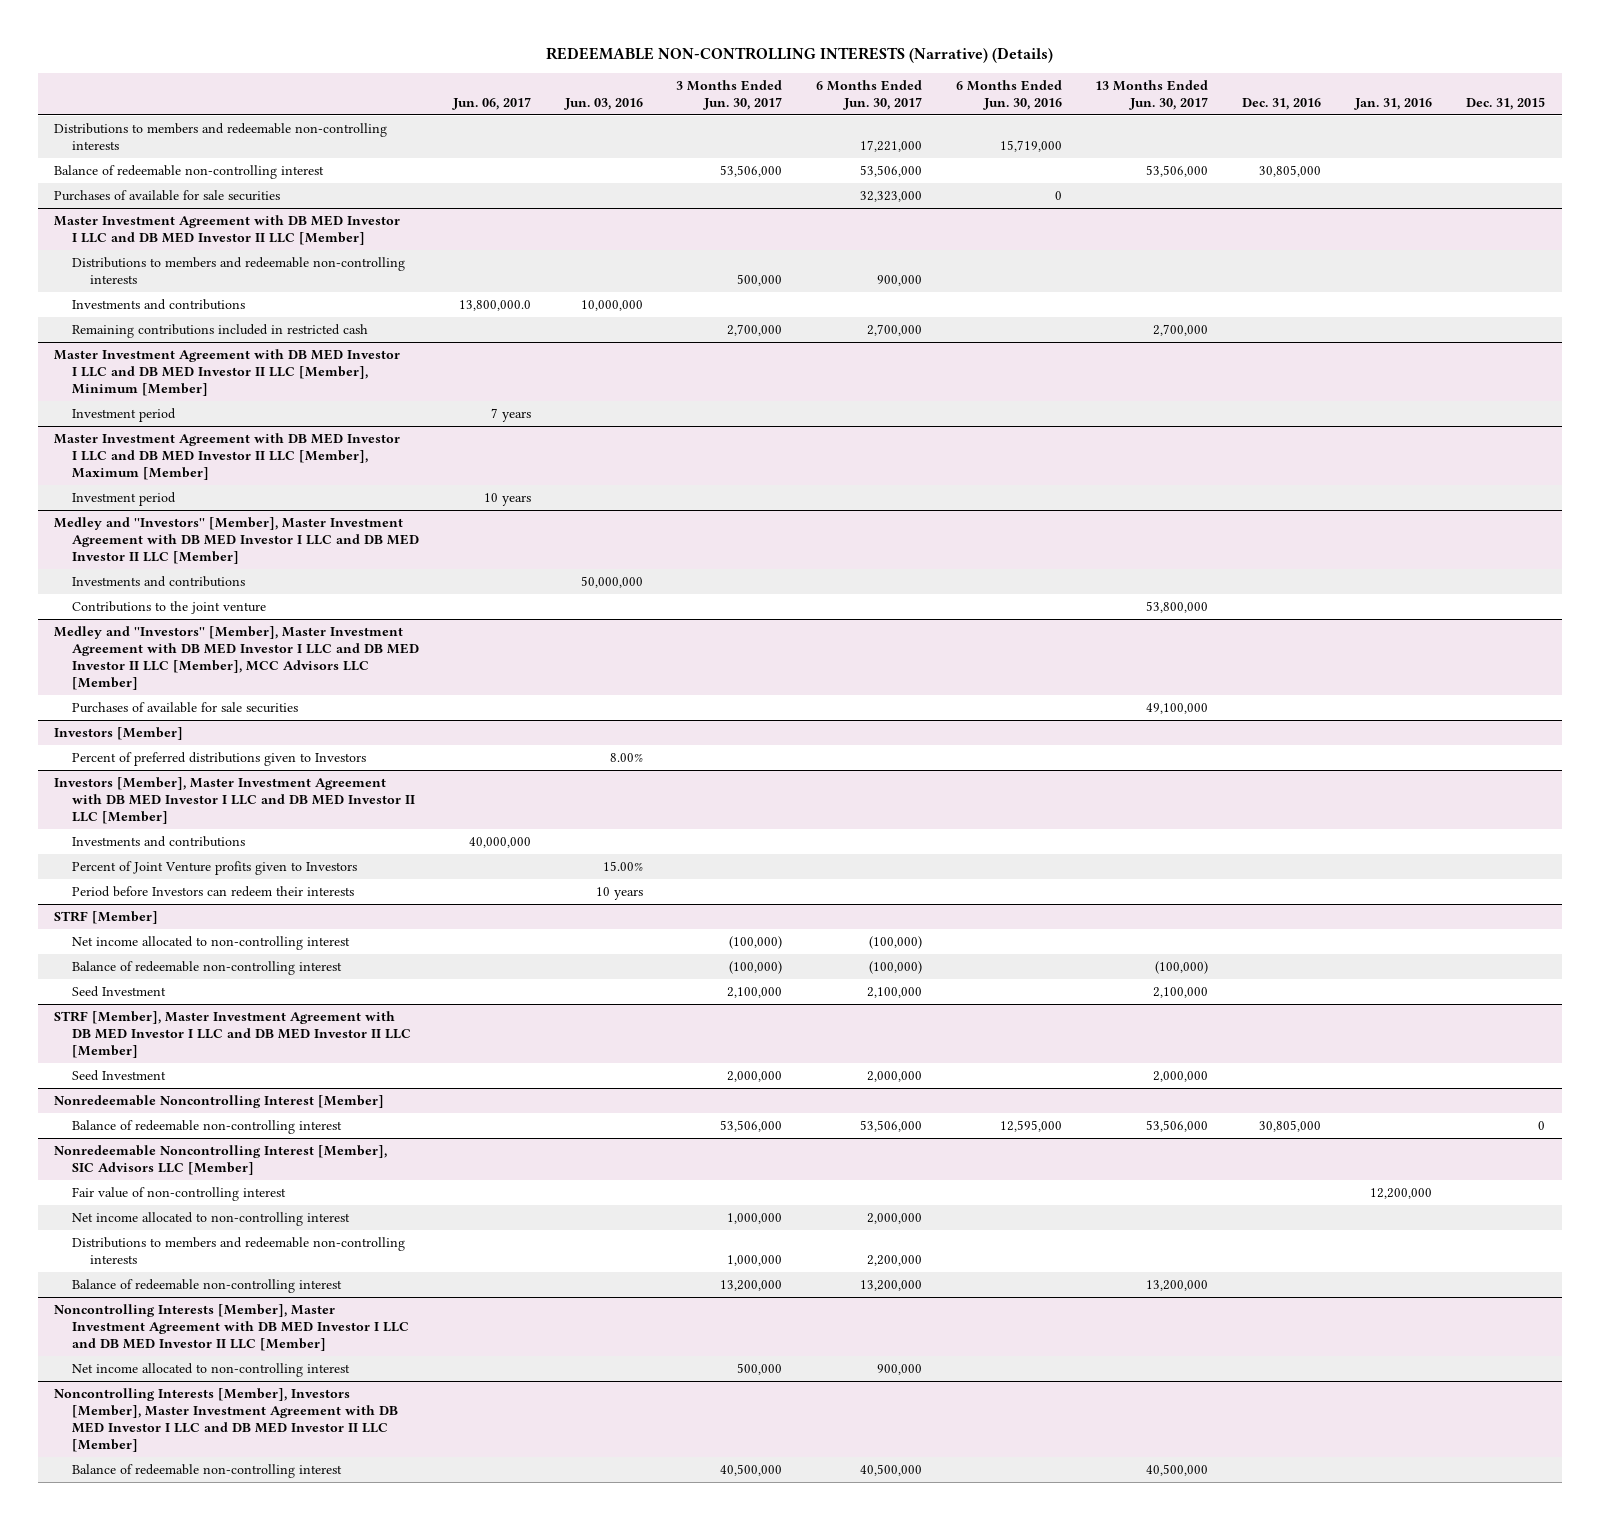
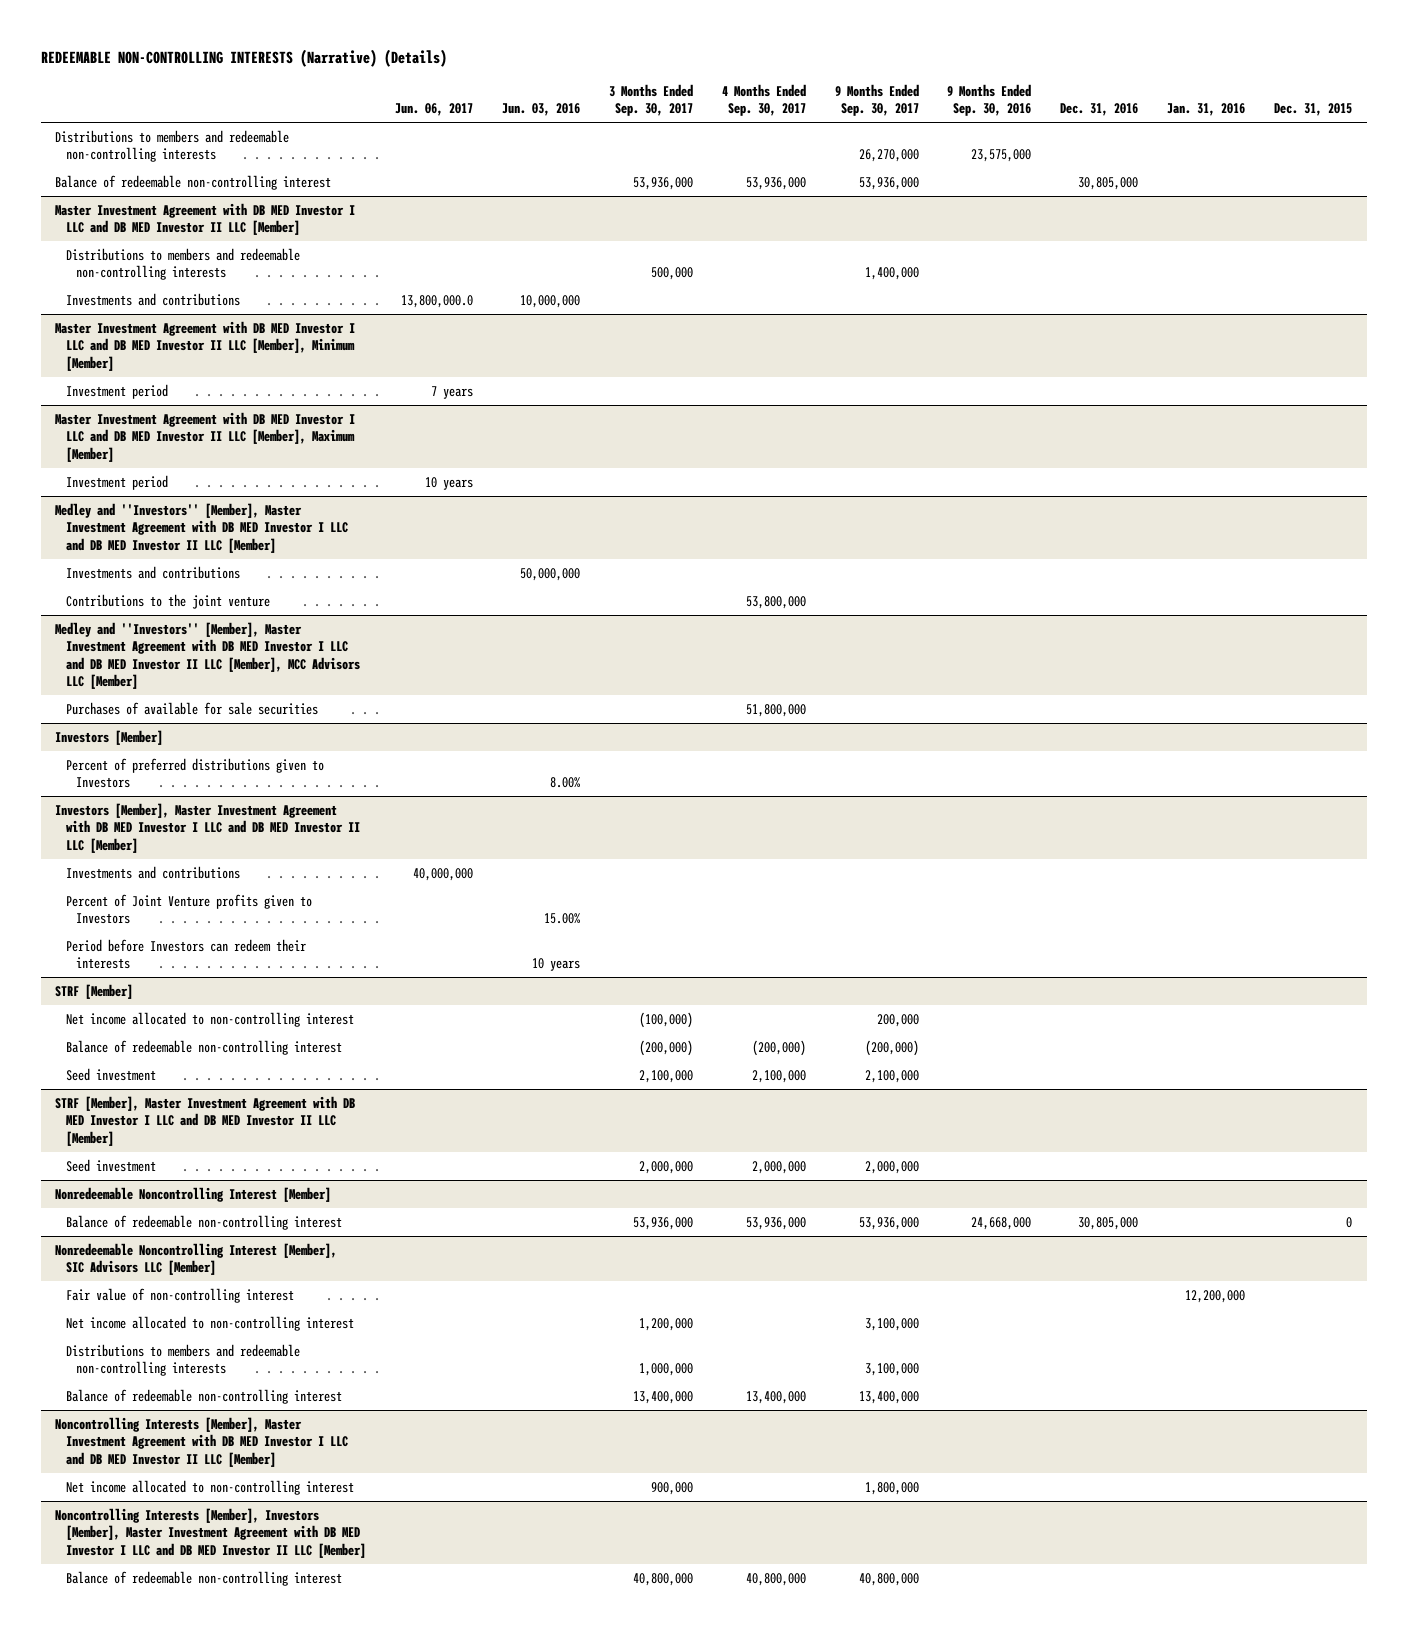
[676,79,783,110] 3 Months Ended Jun. 30, 2017 -> none
[816,79,923,110] 6 Months Ended Jun. 30, 2017 -> none
[955,79,1062,110] 6 Months Ended Jun. 30, 2016 -> none
[1095,79,1209,110] 13 Months Ended Jun. 30, 2017 -> none
none -> [608,83,693,117] 3 Months Ended Sep. 30, 2017
none -> [721,83,806,117] 4 Months Ended Sep. 30, 2017
none -> [834,83,919,117] 9 Months Ended Sep. 30, 2017
none -> [947,83,1032,117] 9 Months Ended Sep. 30, 2016
[54,189,281,201] Purchases of available for sale securities -> none
[72,323,369,338] Remaining contributions included in restricted cash -> none
[72,985,167,997] Seed Investment -> [65,1067,156,1081] Seed investment
[72,1069,167,1081] Seed Investment -> [65,1158,156,1172] Seed investment

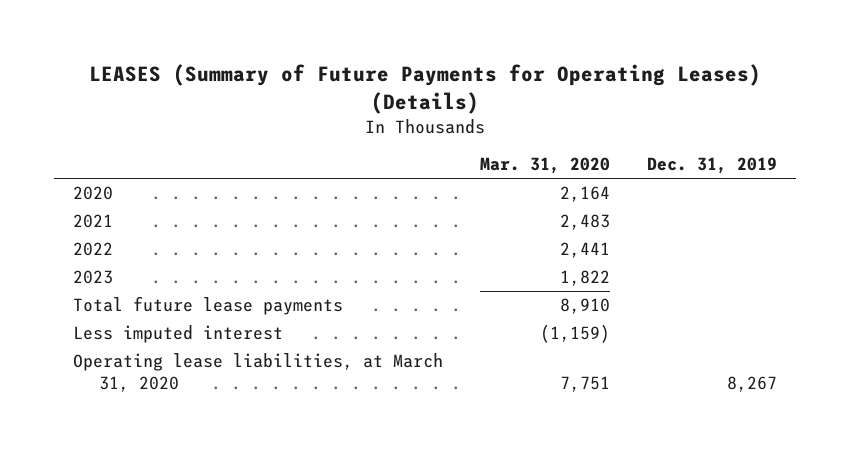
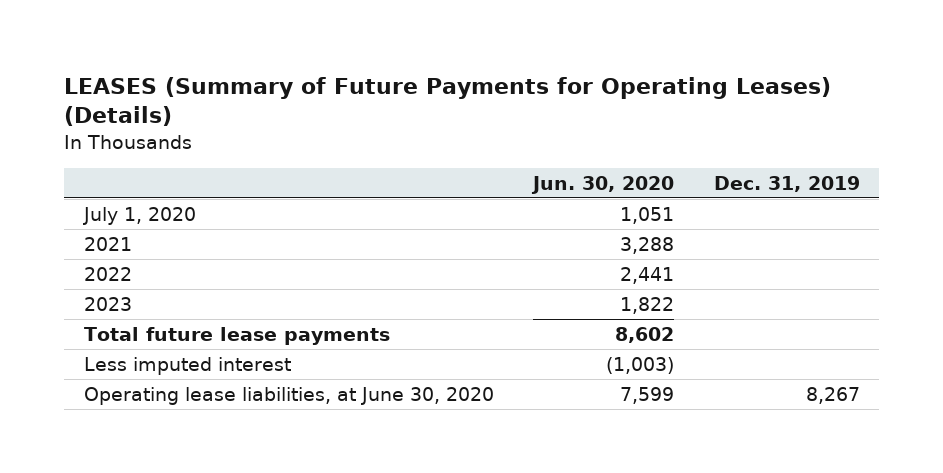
[479,157,610,175] Mar. 31, 2020 -> none
none -> [531,175,675,194] Jun. 30, 2020
[72,186,113,201] 2020 -> none
none -> [82,206,196,225] July 1, 2020
[72,353,443,392] Operating lease liabilities, at March 31, 2020 -> [83,386,494,405] Operating lease liabilities, at June 30, 2020

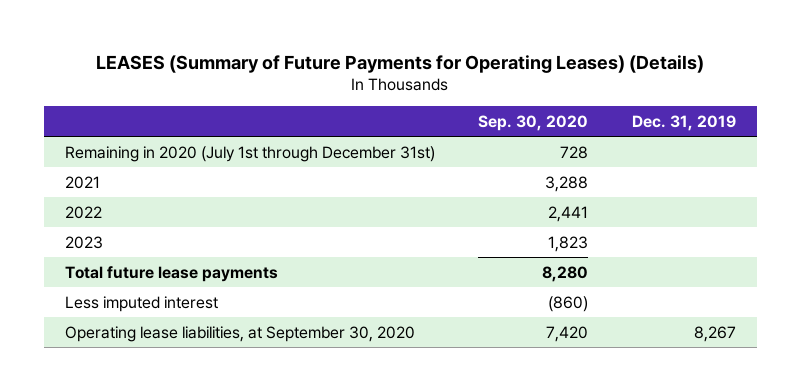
[531,175,675,194] Jun. 30, 2020 -> none
none -> [478,114,589,131] Sep. 30, 2020
[82,206,196,225] July 1, 2020 -> [65,145,436,162] Remaining in 2020 (July 1st through December 31st)
[83,386,494,405] Operating lease liabilities, at June 30, 2020 -> [65,325,416,342] Operating lease liabilities, at September 30, 2020

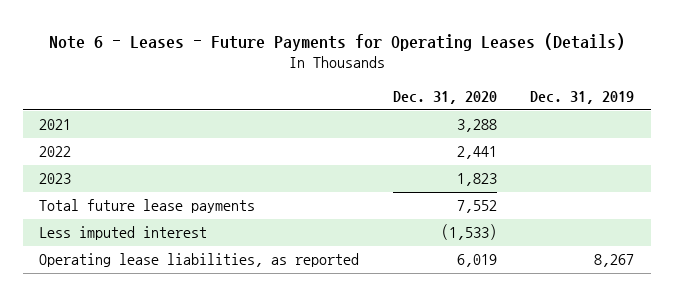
[96,54,705,73] LEASES (Summary of Future Payments for Operating Leases) (Details) -> [48,32,625,51] Note 6 - Leases - Future Payments for Operating Leases (Details)
[478,114,589,131] Sep. 30, 2020 -> none
none -> [392,91,497,105] Dec. 31, 2020
[65,145,436,162] Remaining in 2020 (July 1st through December 31st) -> none
[65,325,416,342] Operating lease liabilities, at September 30, 2020 -> [39,253,360,268] Operating lease liabilities, as reported

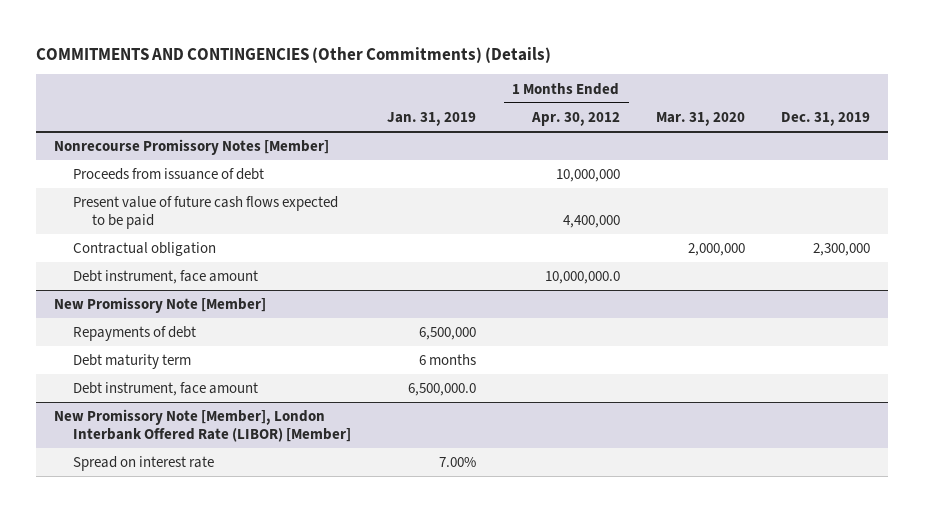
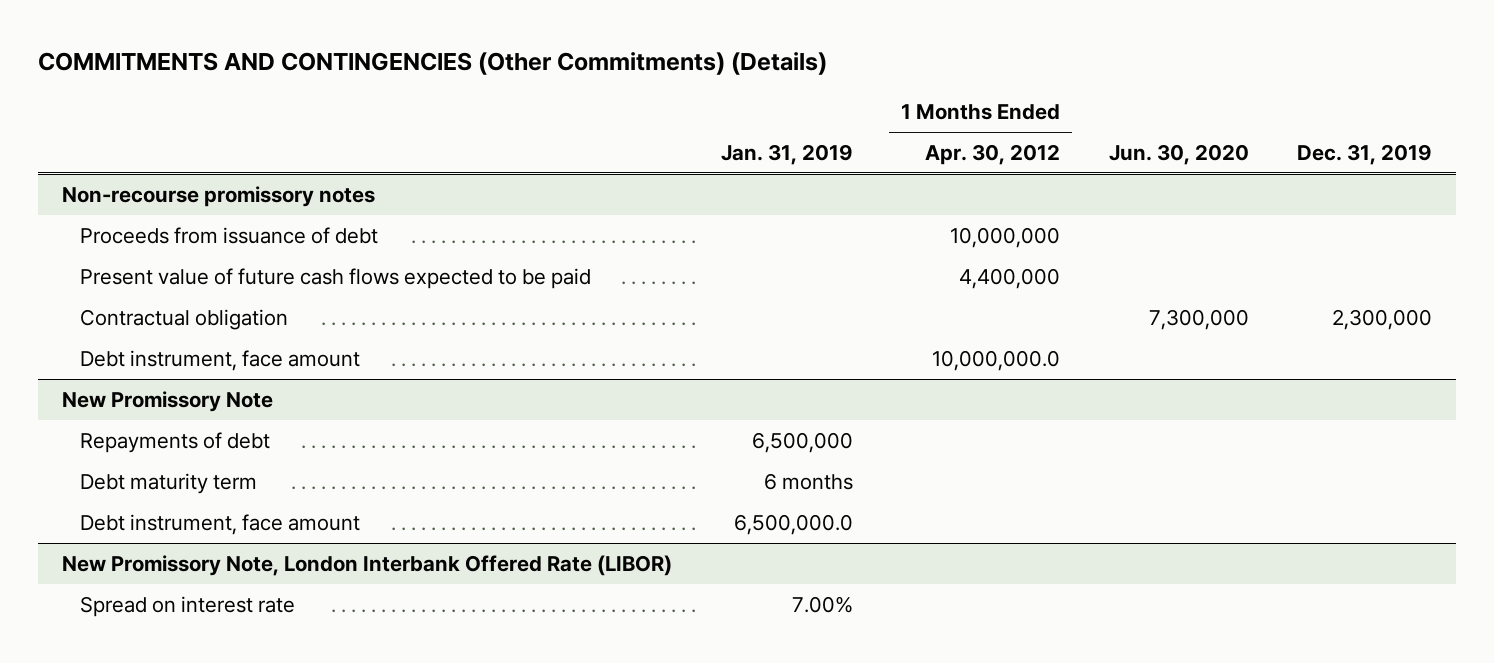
[655,111,745,126] Mar. 31, 2020 -> none
none -> [1108,143,1249,165] Jun. 30, 2020
[54,139,330,156] Nonrecourse Promissory Notes [Member] -> [62,185,376,207] Non-recourse promissory notes
[54,297,267,314] New Promissory Note [Member] -> [62,390,274,412] New Promissory Note
[54,409,352,443] New Promissory Note [Member], London Interbank Offered Rate (LIBOR) [Member] -> [62,554,673,576] New Promissory Note, London Interbank Offered Rate (LIBOR)

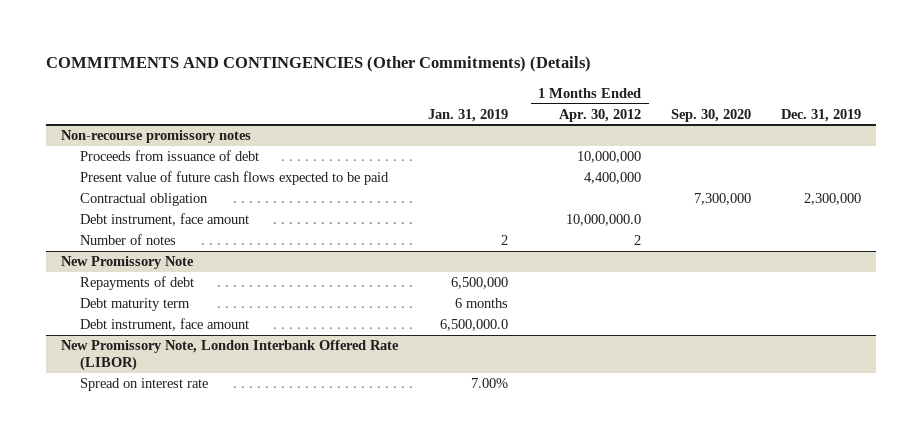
[1108,143,1249,165] Jun. 30, 2020 -> none
none -> [671,108,752,122] Sep. 30, 2020
none -> [80,234,177,246] Number of notes

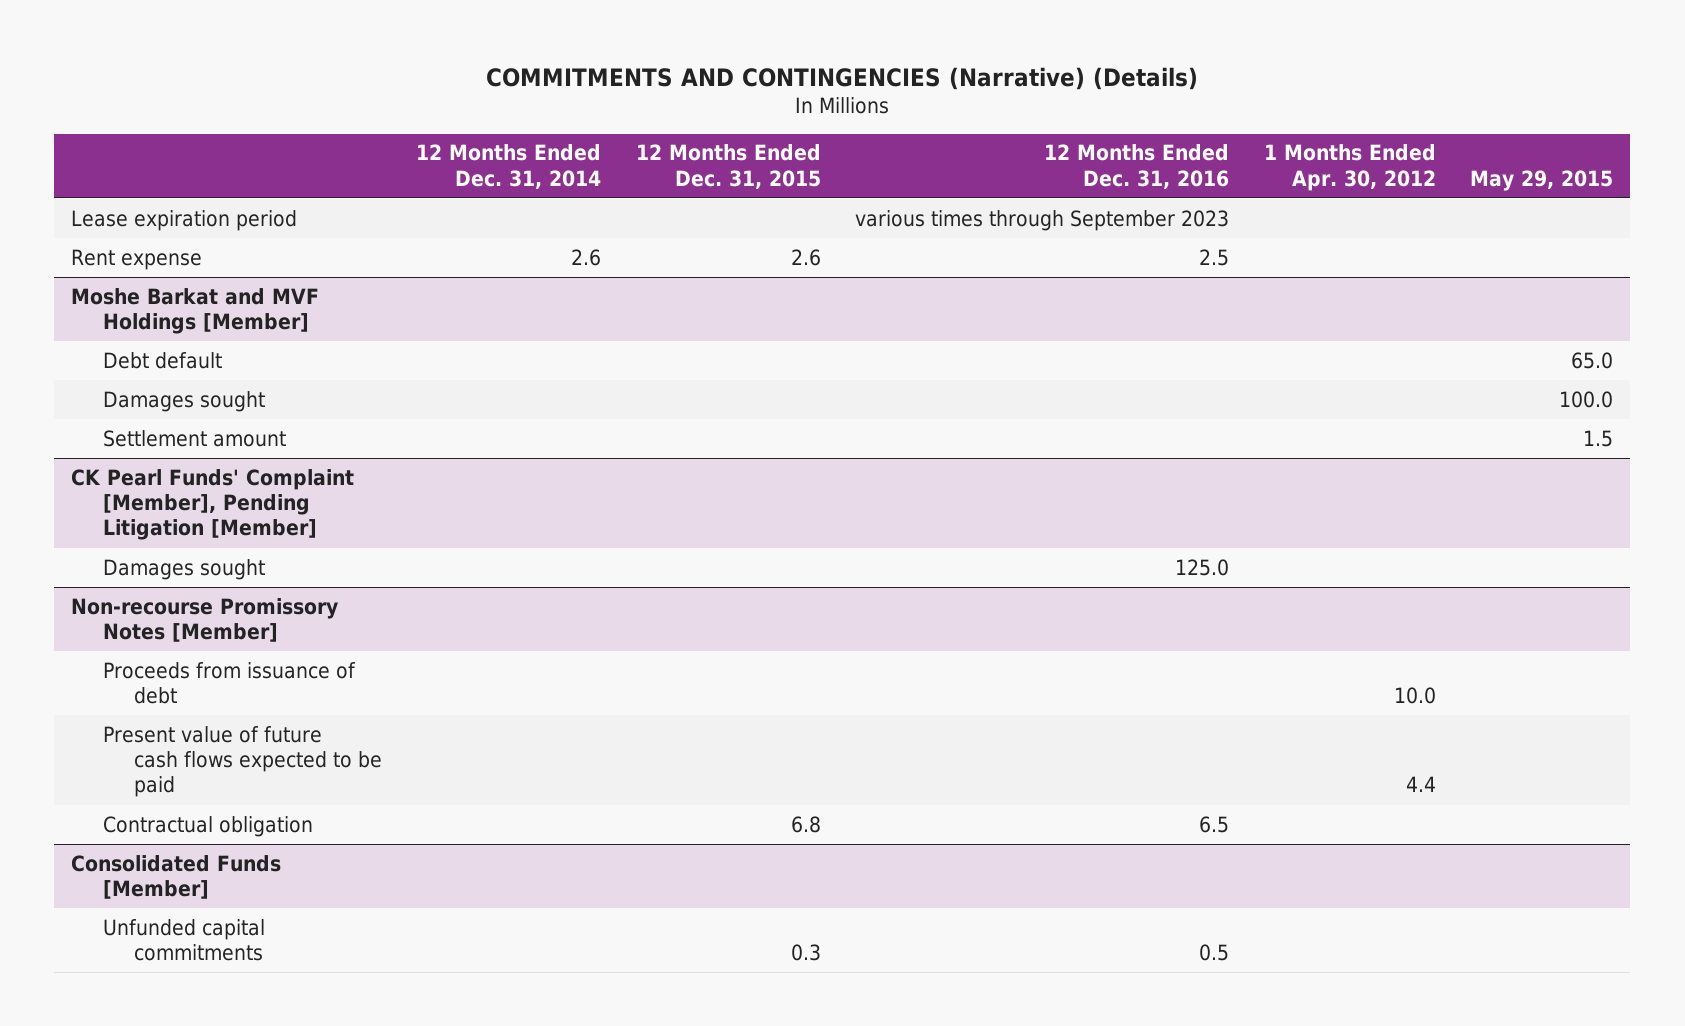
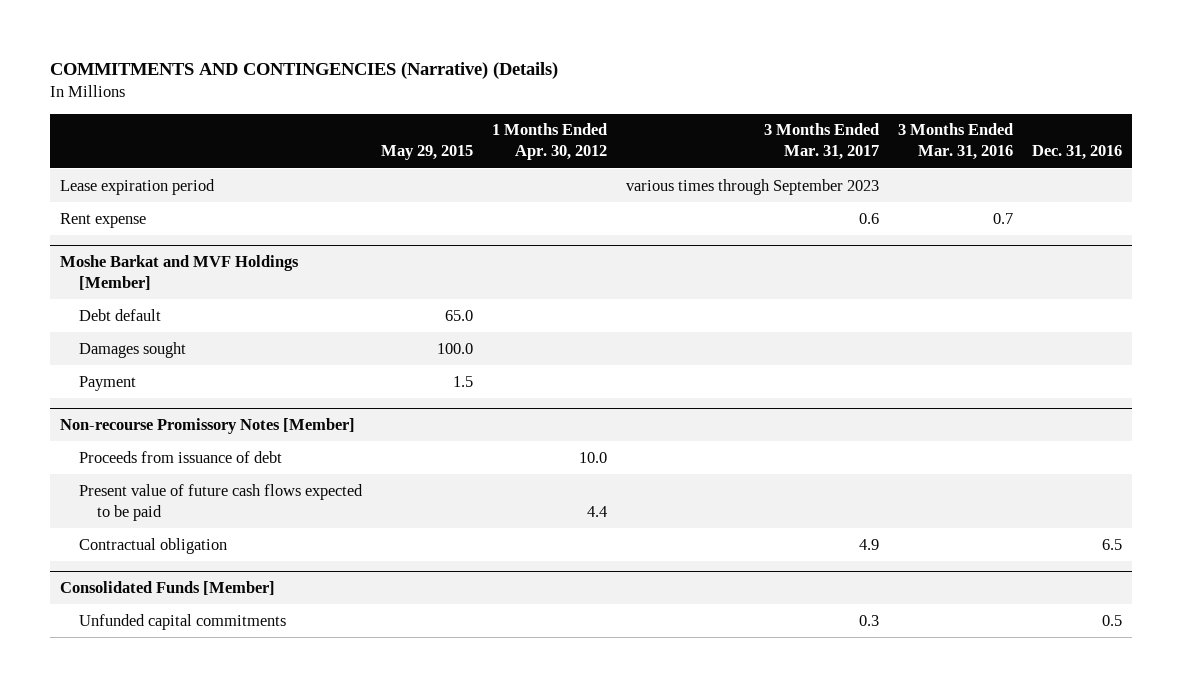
[416,144,602,189] 12 Months Ended Dec. 31, 2014 -> none
[635,144,821,189] 12 Months Ended Dec. 31, 2015 -> none
[1044,144,1230,189] 12 Months Ended Dec. 31, 2016 -> none
none -> [763,123,879,161] 3 Months Ended Mar. 31, 2017
none -> [898,123,1014,161] 3 Months Ended Mar. 31, 2016
none -> [1032,145,1123,161] Dec. 31, 2016
[71,468,355,541] CK Pearl Funds' Complaint [Member], Pending Litigation [Member] -> none
[102,558,265,580] Damages sought -> none
[102,429,286,447] Settlement amount -> [78,375,136,391] Payment

